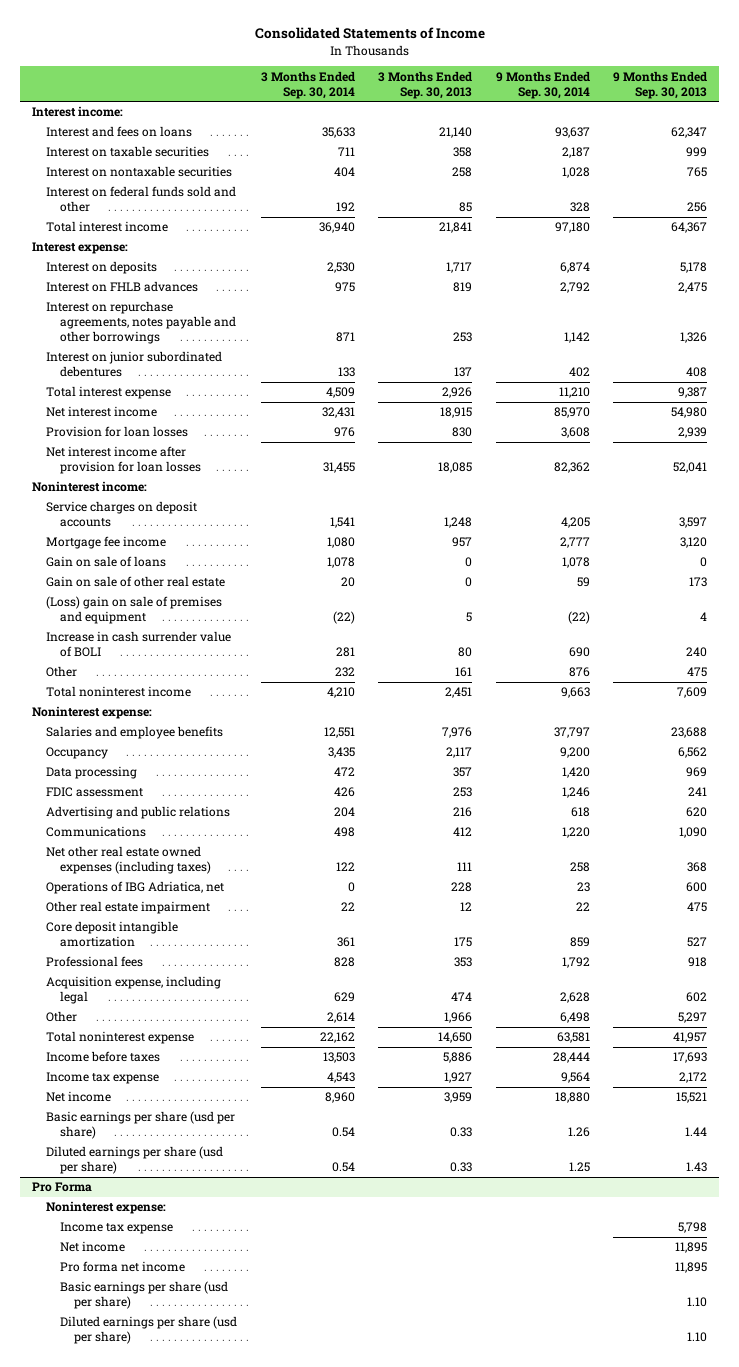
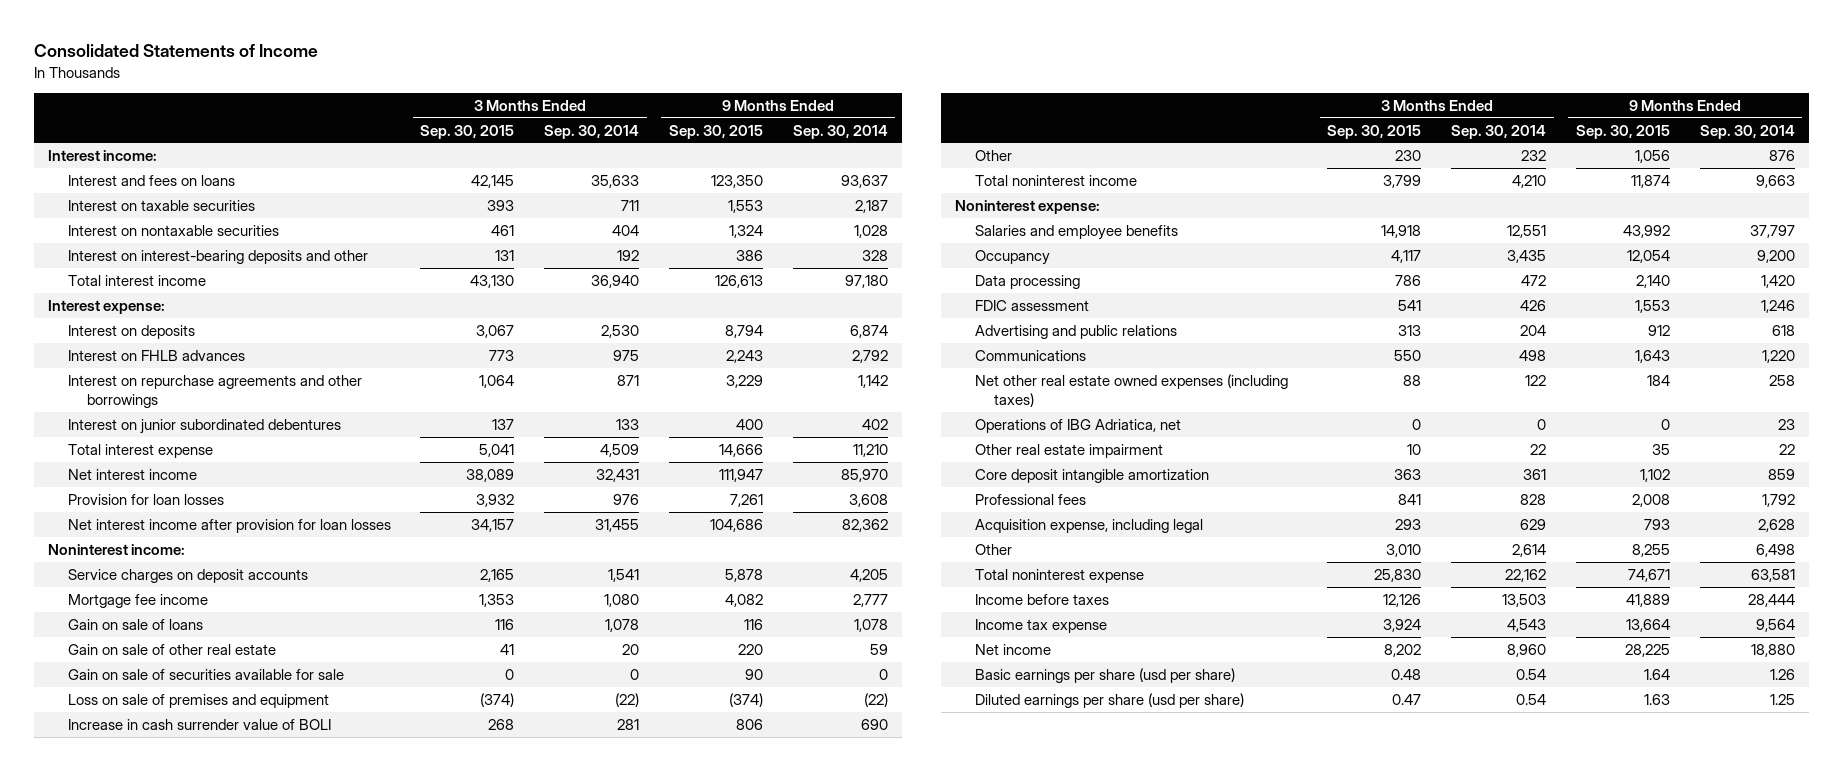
[378,70,473,99] 3 Months Ended Sep. 30, 2013 -> none
[613,70,708,99] 9 Months Ended Sep. 30, 2013 -> none
none -> [420,124,515,139] Sep. 30, 2015
none -> [668,124,763,139] Sep. 30, 2015
[46,186,237,213] Interest on federal funds sold and other -> [67,249,368,264] Interest on interest-bearing deposits and other
[46,301,237,344] Interest on repurchase agreements, notes payable and other borrowings -> [67,374,362,409] Interest on repurchase agreements and other borrowings
none -> [67,668,344,680] Gain on sale of securities available for sale
[46,596,223,625] (Loss) gain on sale of premises and equipment -> [67,693,329,708] Loss on sale of premises and equipment
[31,1182,92,1193] Pro Forma -> none
[46,1201,167,1215] Noninterest expense: -> none
[60,1222,174,1235] Income tax expense -> none
[60,1241,126,1253] Net income -> none
[60,1261,186,1273] Pro forma net income -> none
[60,1281,229,1310] Basic earnings per share (usd per share) -> none
[60,1316,238,1345] Diluted earnings per share (usd per share) -> none

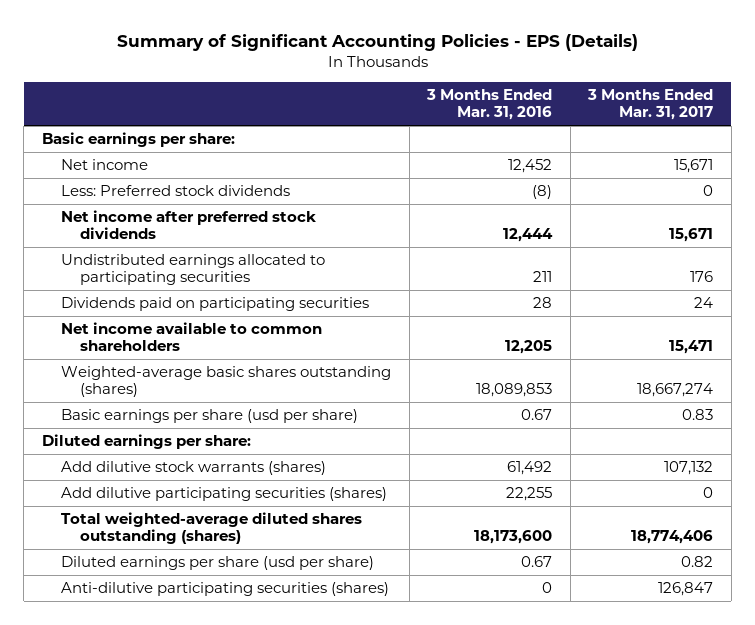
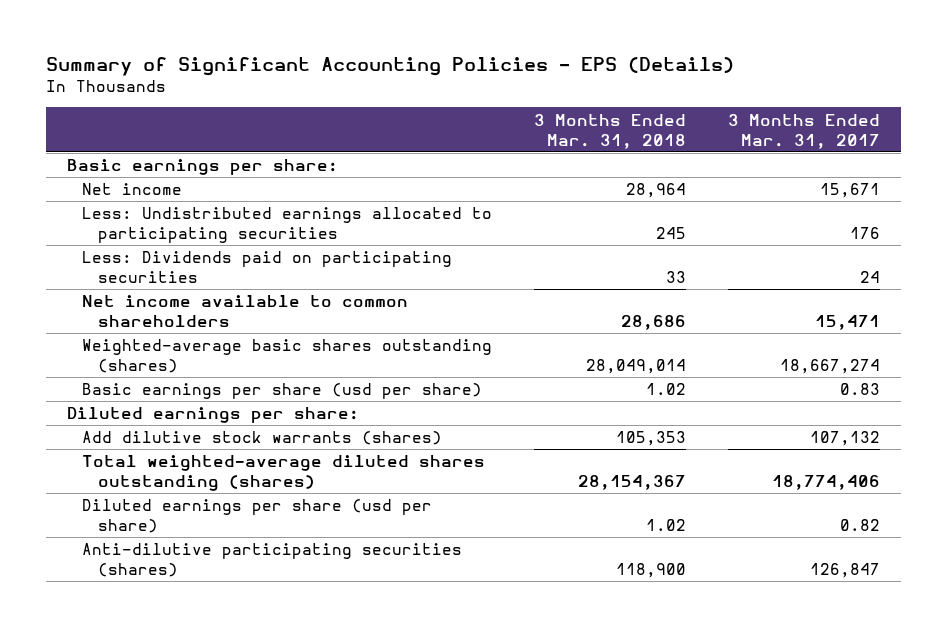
[426,89,553,121] 3 Months Ended Mar. 31, 2016 -> none
none -> [534,113,687,149] 3 Months Ended Mar. 31, 2018
[61,185,291,197] Less: Preferred stock dividends -> none
[61,210,317,240] Net income after preferred stock dividends -> none
[61,254,326,286] Undistributed earnings allocated to participating securities -> [82,207,493,244] Less: Undistributed earnings allocated to participating securities
[61,297,370,312] Dividends paid on participating securities -> [82,251,453,284] Less: Dividends paid on participating securities
[61,487,388,502] Add dilutive participating securities (shares) -> none

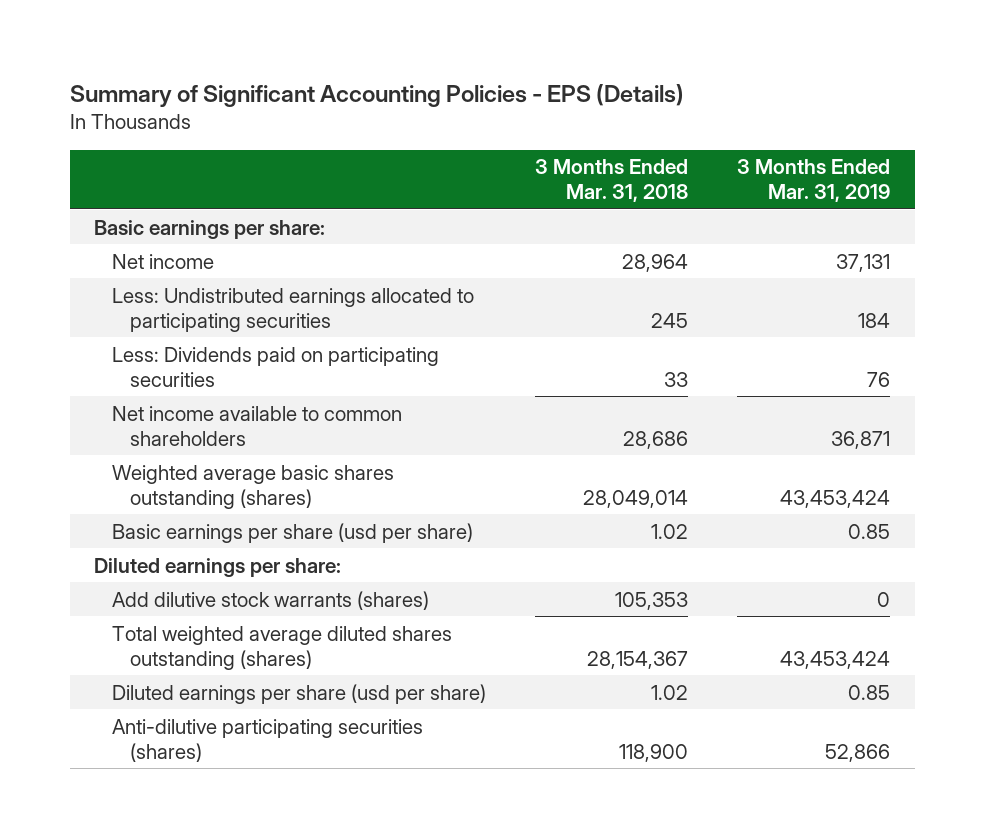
[728,113,881,149] 3 Months Ended Mar. 31, 2017 -> none
none -> [737,159,891,203] 3 Months Ended Mar. 31, 2019
[82,339,493,374] Weighted-average basic shares outstanding (shares) -> [112,464,395,509] Weighted average basic shares outstanding (shares)
[82,455,486,492] Total weighted-average diluted shares outstanding (shares) -> [112,625,453,670] Total weighted average diluted shares outstanding (shares)

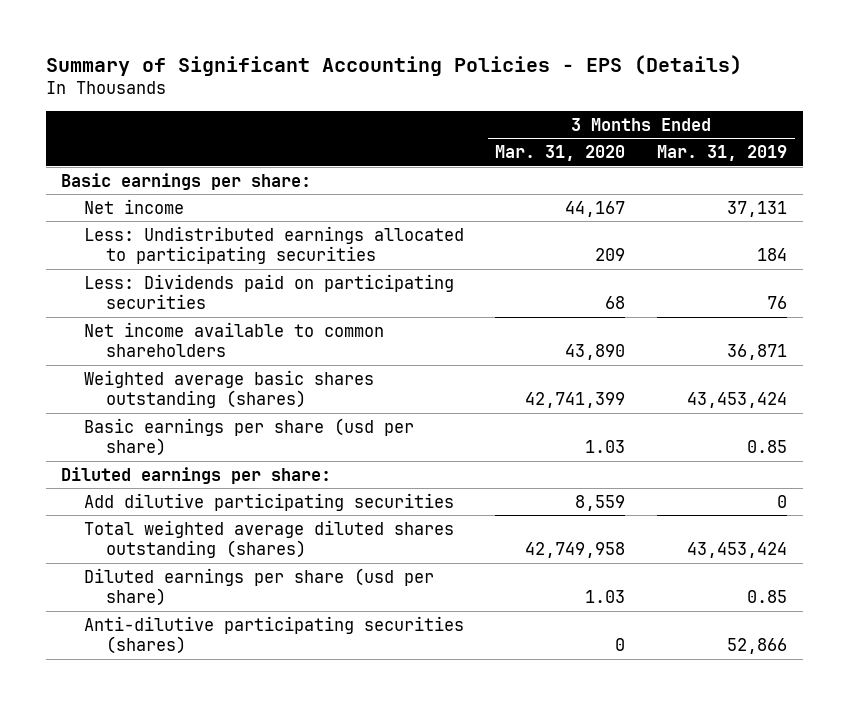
[535,159,689,203] 3 Months Ended Mar. 31, 2018 -> none
none -> [495,145,626,162] Mar. 31, 2020
[112,590,430,610] Add dilutive stock warrants (shares) -> none
none -> [83,492,454,511] Add dilutive participating securities

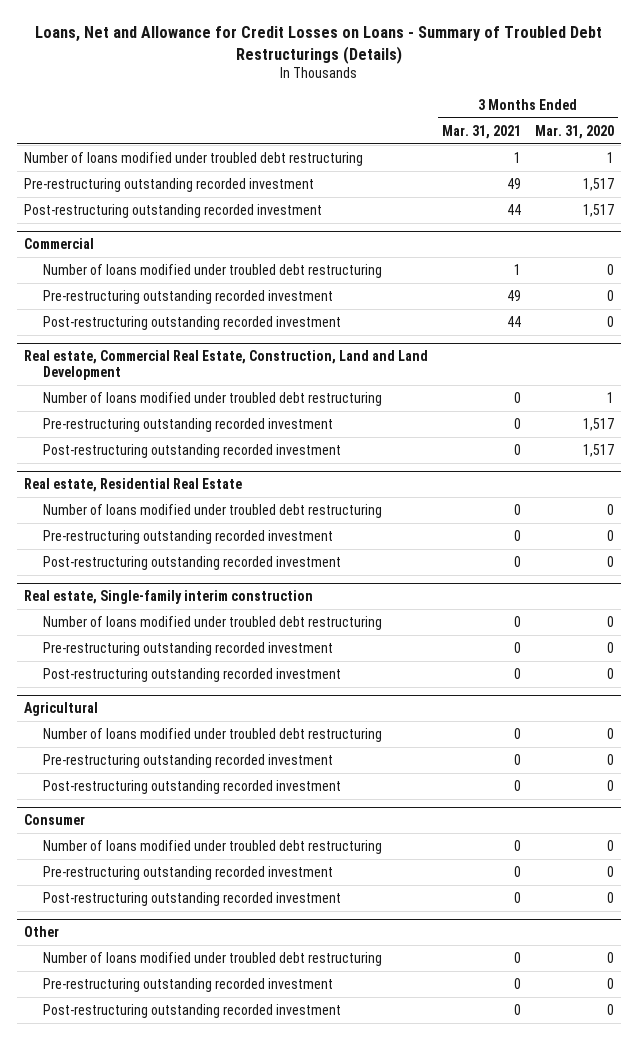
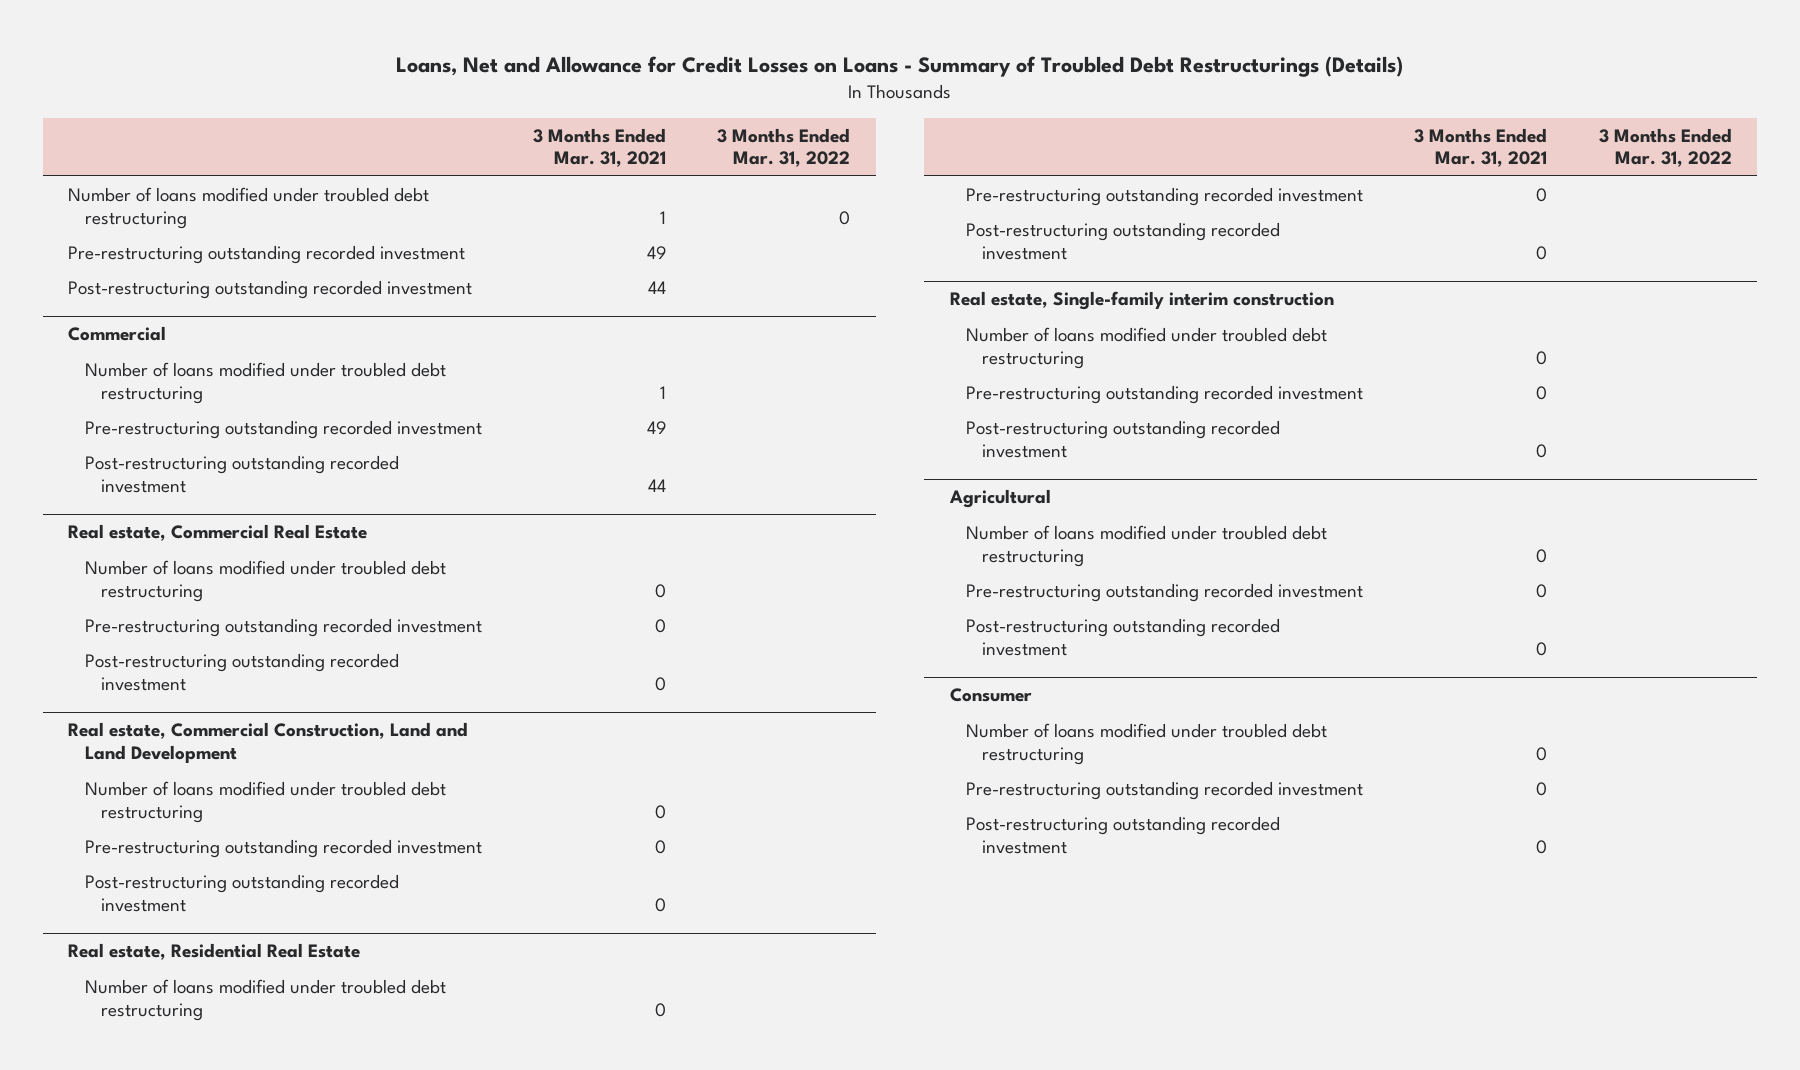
[535,124,615,139] Mar. 31, 2020 -> none
none -> [717,127,851,168] 3 Months Ended Mar. 31, 2022
[23,349,428,380] Real estate, Commercial Real Estate, Construction, Land and Land Development -> none
none -> [68,524,368,542] Real estate, Commercial Real Estate
none -> [68,722,469,764] Real estate, Commercial Construction, Land and Land Development
none -> [84,781,446,823] Number of loans modified under troubled debt restructuring
none -> [84,839,482,859] Pre-restructuring outstanding recorded investment
none -> [84,874,399,912] Post-restructuring outstanding recorded investment
[23,925,59,937] Other -> none
[42,951,382,966] Number of loans modified under troubled debt restructuring -> none
[42,977,333,992] Pre-restructuring outstanding recorded investment -> none
[42,1003,341,1018] Post-restructuring outstanding recorded investment -> none

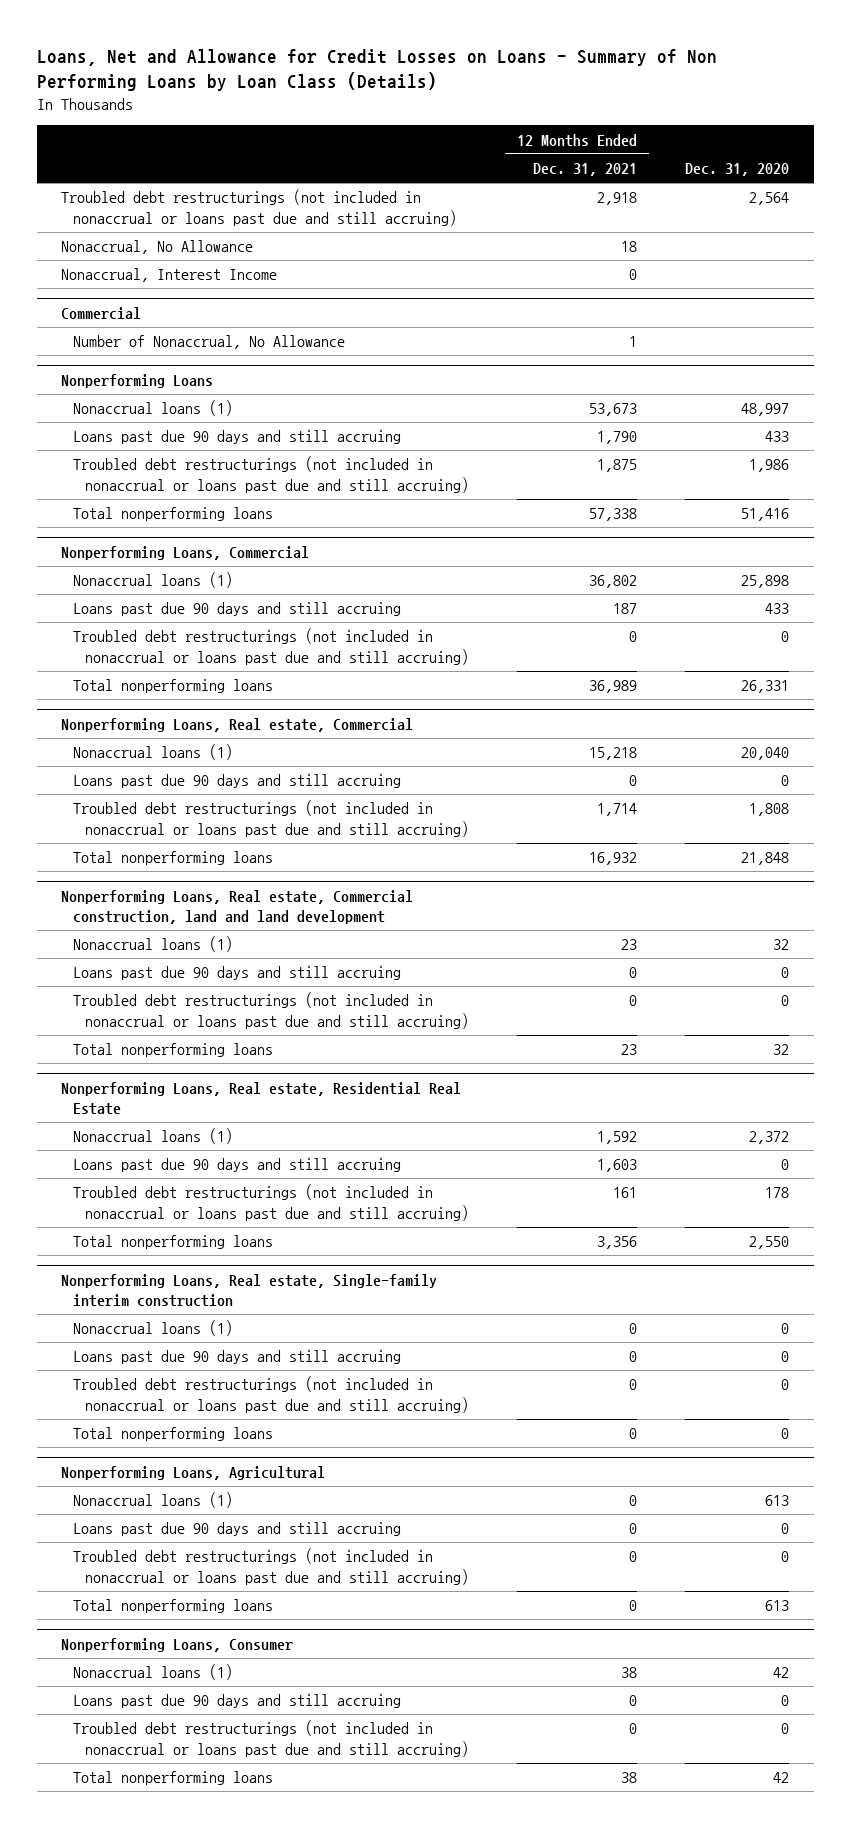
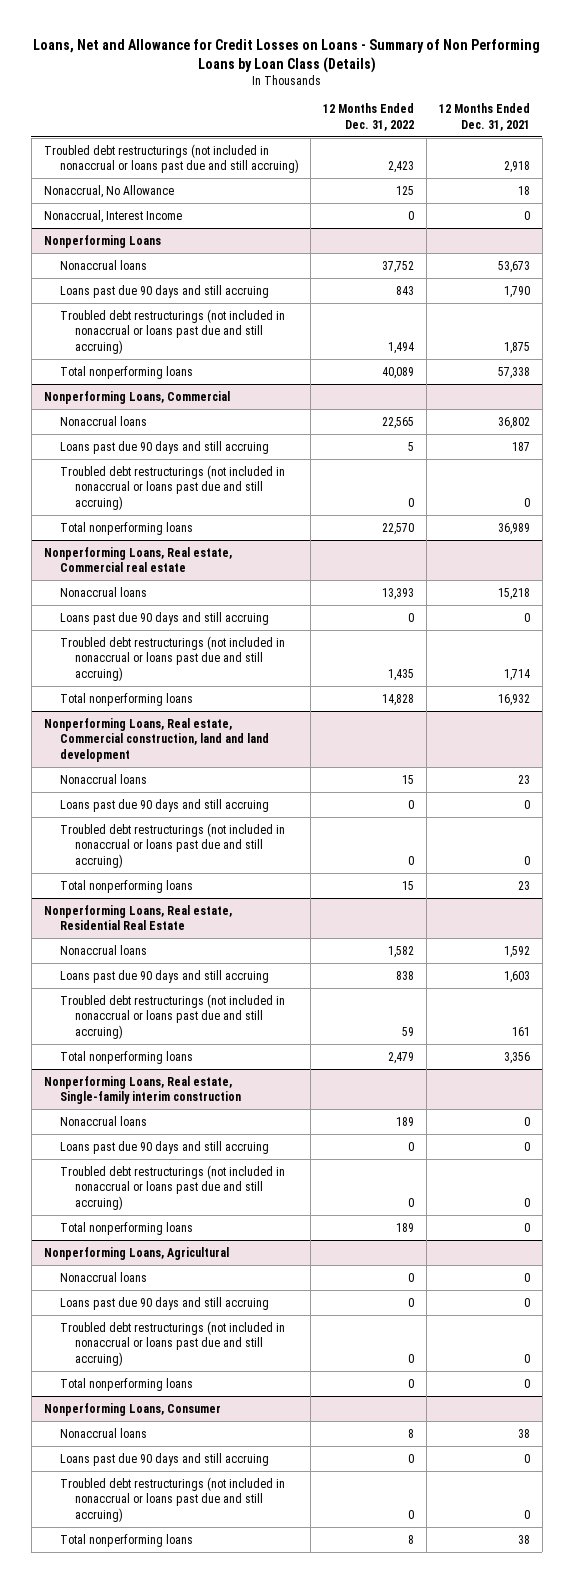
[685,162,790,176] Dec. 31, 2020 -> none
none -> [323,103,415,131] 12 Months Ended Dec. 31, 2022
[61,306,142,320] Commercial -> none
[72,335,345,350] Number of Nonaccrual, No Allowance -> none
[72,400,233,417] Nonaccrual loans (1) -> [59,259,147,270] Nonaccrual loans
[72,572,233,589] Nonaccrual loans (1) -> [59,415,147,426] Nonaccrual loans
[61,717,414,732] Nonperforming Loans, Real estate, Commercial -> [43,546,232,573] Nonperforming Loans, Real estate, Commercial real estate
[72,744,233,761] Nonaccrual loans (1) -> [59,586,147,597] Nonaccrual loans
[72,936,233,953] Nonaccrual loans (1) -> [59,773,147,784] Nonaccrual loans
[72,1128,233,1145] Nonaccrual loans (1) -> [59,944,147,955] Nonaccrual loans
[72,1320,233,1337] Nonaccrual loans (1) -> [59,1115,147,1126] Nonaccrual loans
[72,1492,233,1509] Nonaccrual loans (1) -> [59,1271,147,1282] Nonaccrual loans
[72,1664,233,1681] Nonaccrual loans (1) -> [59,1427,147,1438] Nonaccrual loans

